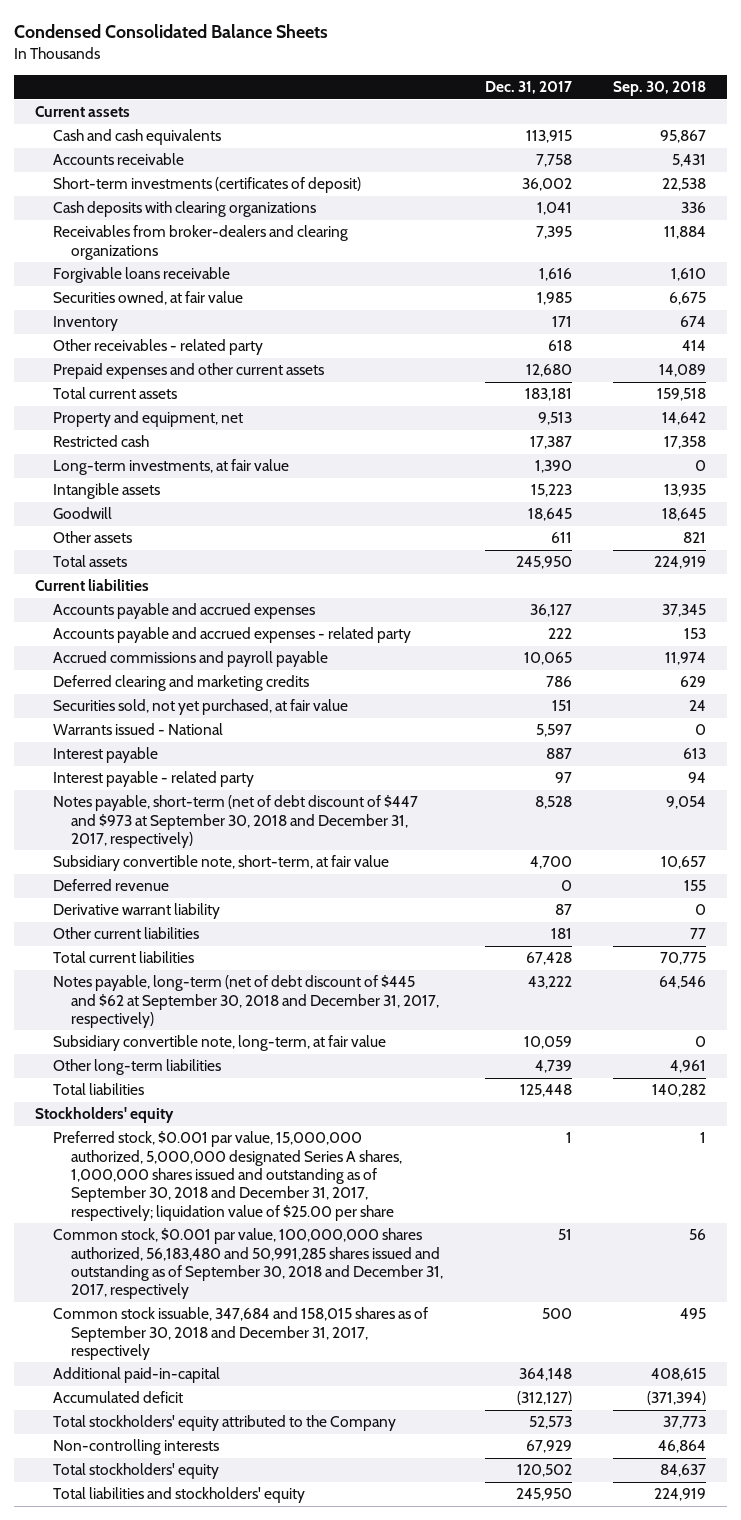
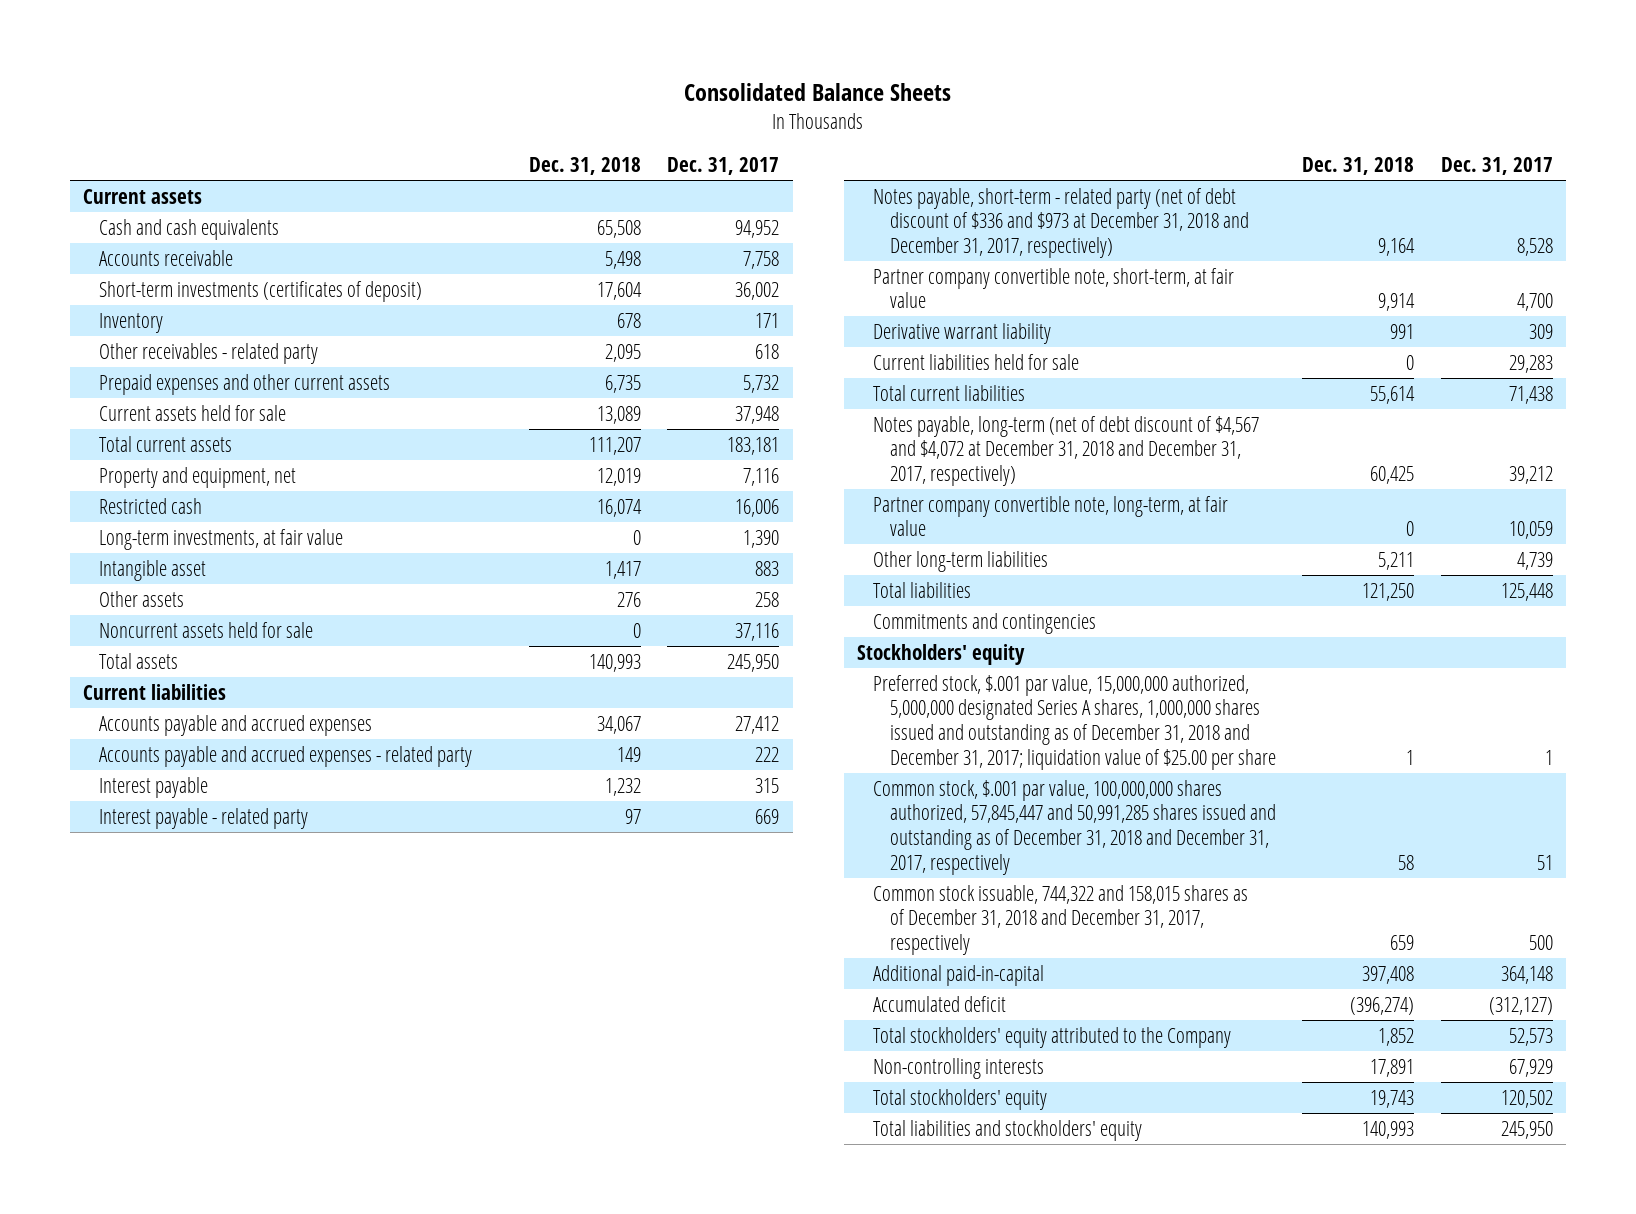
[14,24,329,39] Condensed Consolidated Balance Sheets -> [684,83,952,102] Consolidated Balance Sheets
[612,81,706,97] Sep. 30, 2018 -> none
none -> [528,156,641,175] Dec. 31, 2018
[525,130,572,144] 113,915 -> [735,219,780,238] 94,952
[52,201,316,218] Cash deposits with clearing organizations -> none
[52,225,348,260] Receivables from broker-dealers and clearing organizations -> none
[52,267,230,284] Forgivable loans receivable -> none
[52,291,243,306] Securities owned, at fair value -> none
[525,364,572,378] 12,680 -> [743,374,780,393] 5,732
none -> [99,404,287,421] Current assets held for sale
[537,412,572,426] 9,513 -> [743,467,780,486] 7,116
[529,436,572,450] 17,387 -> [735,498,780,517] 16,006
[52,507,112,520] Goodwill -> none
[52,483,160,500] Intangible assets -> [99,559,207,581] Intangible asset
[530,484,572,498] 15,223 -> [755,560,780,576] 883
[550,532,572,544] 611 -> [755,591,780,607] 258
none -> [99,621,314,638] Noncurrent assets held for sale
[529,604,572,618] 36,127 -> [735,715,780,734] 27,412
[52,651,328,668] Accrued commissions and payroll payable -> none
[52,675,309,692] Deferred clearing and marketing credits -> none
[52,699,348,716] Securities sold, not yet purchased, at fair value -> none
[52,723,223,736] Warrants issued - National -> none
[52,879,169,892] Deferred revenue -> none
[52,927,199,940] Other current liabilities -> none
[545,748,572,760] 887 -> [755,777,780,793] 315
[554,772,572,784] 97 -> [755,808,780,824] 669
[52,795,418,848] Notes payable, short-term (net of debt discount of $447 and $973 at September 30, 2018 and December 31, 2017, respectively) -> [873,187,1249,258] Notes payable, short-term - related party (net of debt discount of $336 and $973 at December 31, 2018 and December 31, 2017, respectively)
[52,855,389,872] Subsidiary convertible note, short-term, at fair value -> [873,267,1235,309] Partner company convertible note, short-term, at fair value
[554,904,572,916] 87 -> [1529,323,1554,339] 309
none -> [873,353,1080,370] Current liabilities held for sale
[525,952,572,966] 67,428 -> [1509,385,1554,404] 71,438
[52,975,440,1028] Notes payable, long-term (net of debt discount of $445 and $62 at September 30, 2018 and December 31, 2017, respectively) -> [873,415,1260,486] Notes payable, long-term (net of debt discount of $4,567 and $4,072 at December 31, 2018 and December 31, 2017, respectively)
[527,976,572,990] 43,222 -> [1509,465,1554,484] 39,212
[52,1035,386,1052] Subsidiary convertible note, long-term, at fair value -> [873,495,1229,537] Partner company convertible note, long-term, at fair value
none -> [873,612,1097,634] Commitments and contingencies
[52,1131,403,1221] Preferred stock, $0.001 par value, 15,000,000 authorized, 5,000,000 designated Series A shares, 1,000,000 shares issued and outstanding as of September 30, 2018 and December 31, 2017, respectively; liquidation value of $25.00 per share -> [873,674,1276,770] Preferred stock, $.001 par value, 15,000,000 authorized, 5,000,000 designated Series A shares, 1,000,000 shares issued and outstanding as of December 31, 2018 and December 31, 2017; liquidation value of $25.00 per share
[52,1228,444,1300] Common stock, $0.001 par value, 100,000,000 shares authorized, 56,183,480 and 50,991,285 shares issued and outstanding as of September 30, 2018 and December 31, 2017, respectively -> [873,779,1276,875] Common stock, $.001 par value, 100,000,000 shares authorized, 57,845,447 and 50,991,285 shares issued and outstanding as of December 31, 2018 and December 31, 2017, respectively
[52,1307,428,1360] Common stock issuable, 347,684 and 158,015 shares as of September 30, 2018 and December 31, 2017, respectively -> [873,884,1249,955] Common stock issuable, 744,322 and 158,015 shares as of December 31, 2018 and December 31, 2017, respectively

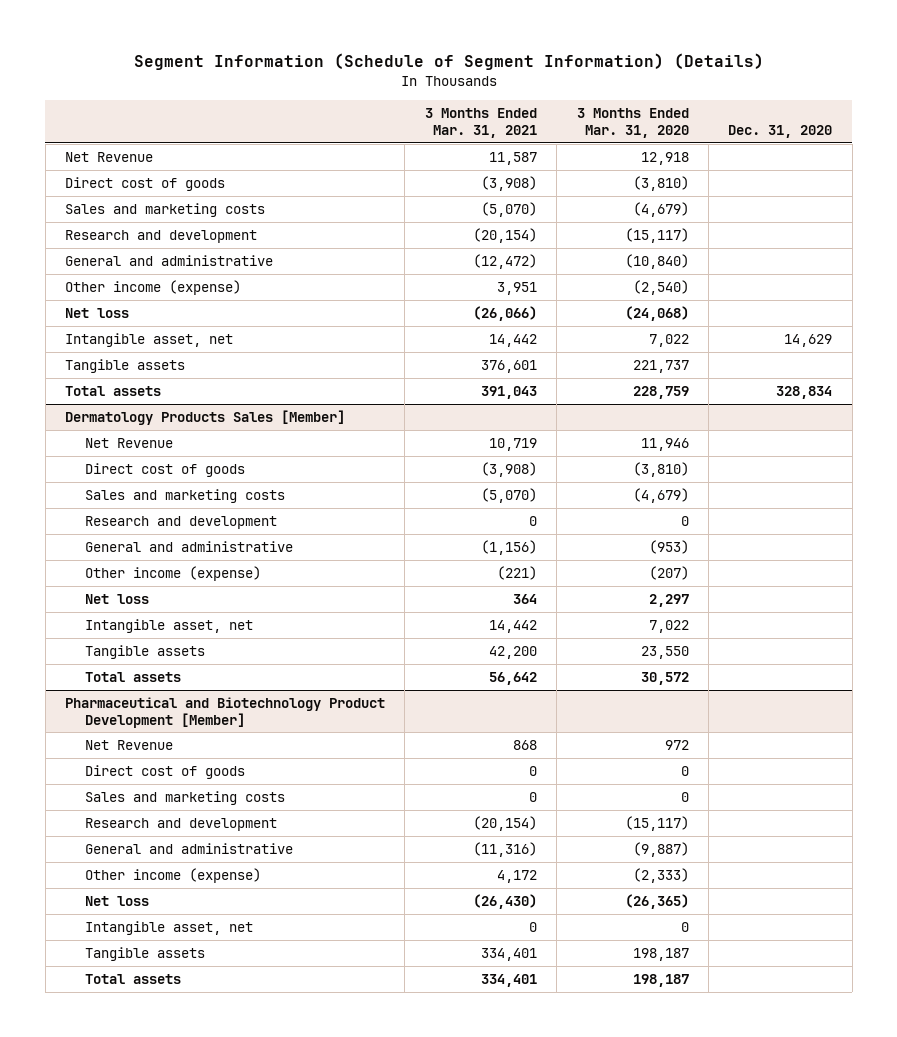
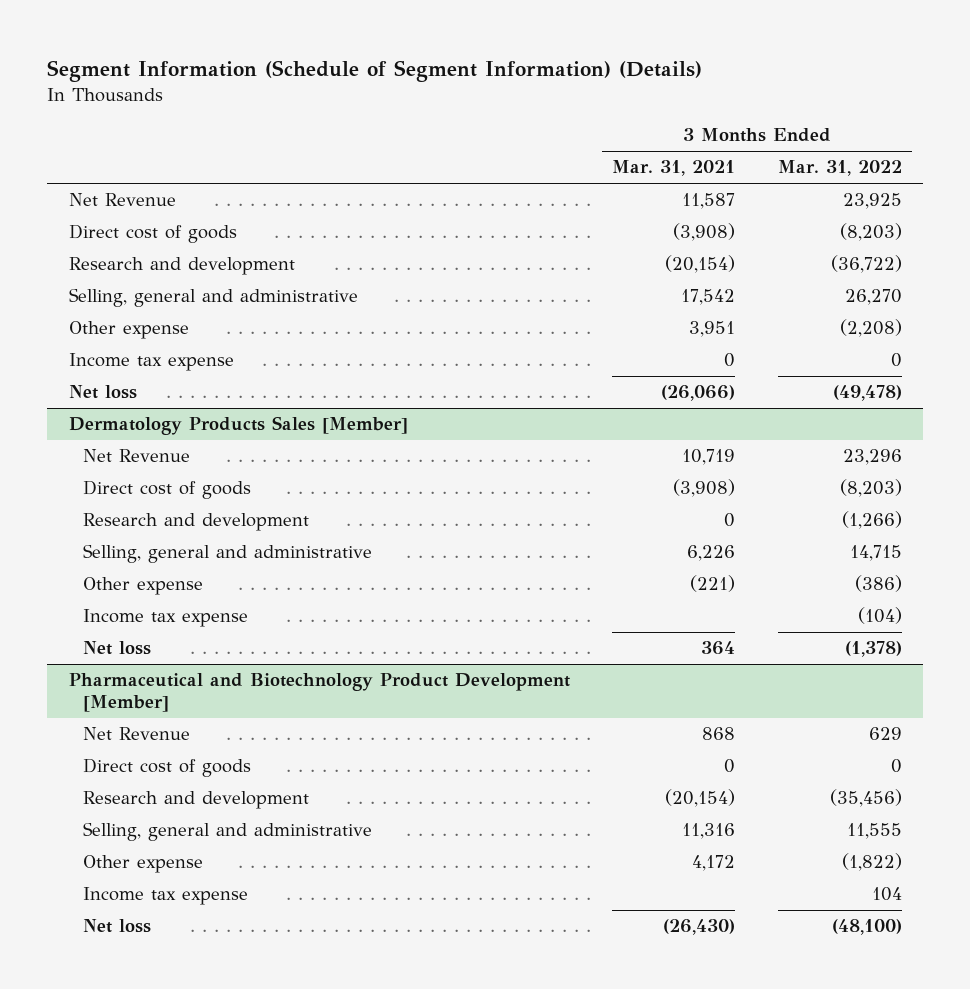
[576,108,689,138] 3 Months Ended Mar. 31, 2020 -> none
[728,124,833,138] Dec. 31, 2020 -> none
none -> [777,160,902,177] Mar. 31, 2022
[65,203,266,218] Sales and marketing costs -> none
[65,255,274,267] General and administrative -> [68,288,358,308] Selling, general and administrative
[472,254,537,270] (12,472) -> [681,289,736,306] 17,542
[65,280,242,296] Other income (expense) -> [68,321,189,340] Other expense
none -> [68,353,234,372] Income tax expense
[65,333,234,348] Intangible asset, net -> none
[65,359,186,374] Tangible assets -> none
[65,386,162,397] Total assets -> none
[85,489,286,504] Sales and marketing costs -> none
[85,541,294,553] General and administrative -> [83,544,373,564] Selling, general and administrative
[480,540,537,556] (1,156) -> [687,545,736,562] 6,226
[85,566,262,582] Other income (expense) -> [83,577,204,596] Other expense
none -> [83,609,249,628] Income tax expense
[85,619,254,634] Intangible asset, net -> none
[85,645,206,660] Tangible assets -> none
[85,672,182,683] Total assets -> none
[85,791,286,806] Sales and marketing costs -> none
[85,843,294,855] General and administrative -> [83,822,373,842] Selling, general and administrative
[472,842,537,858] (11,316) -> [682,823,736,840] 11,316
[85,868,262,884] Other income (expense) -> [83,855,204,874] Other expense
none -> [83,887,249,906] Income tax expense
[85,921,254,936] Intangible asset, net -> none
[85,947,206,962] Tangible assets -> none
[85,974,182,985] Total assets -> none

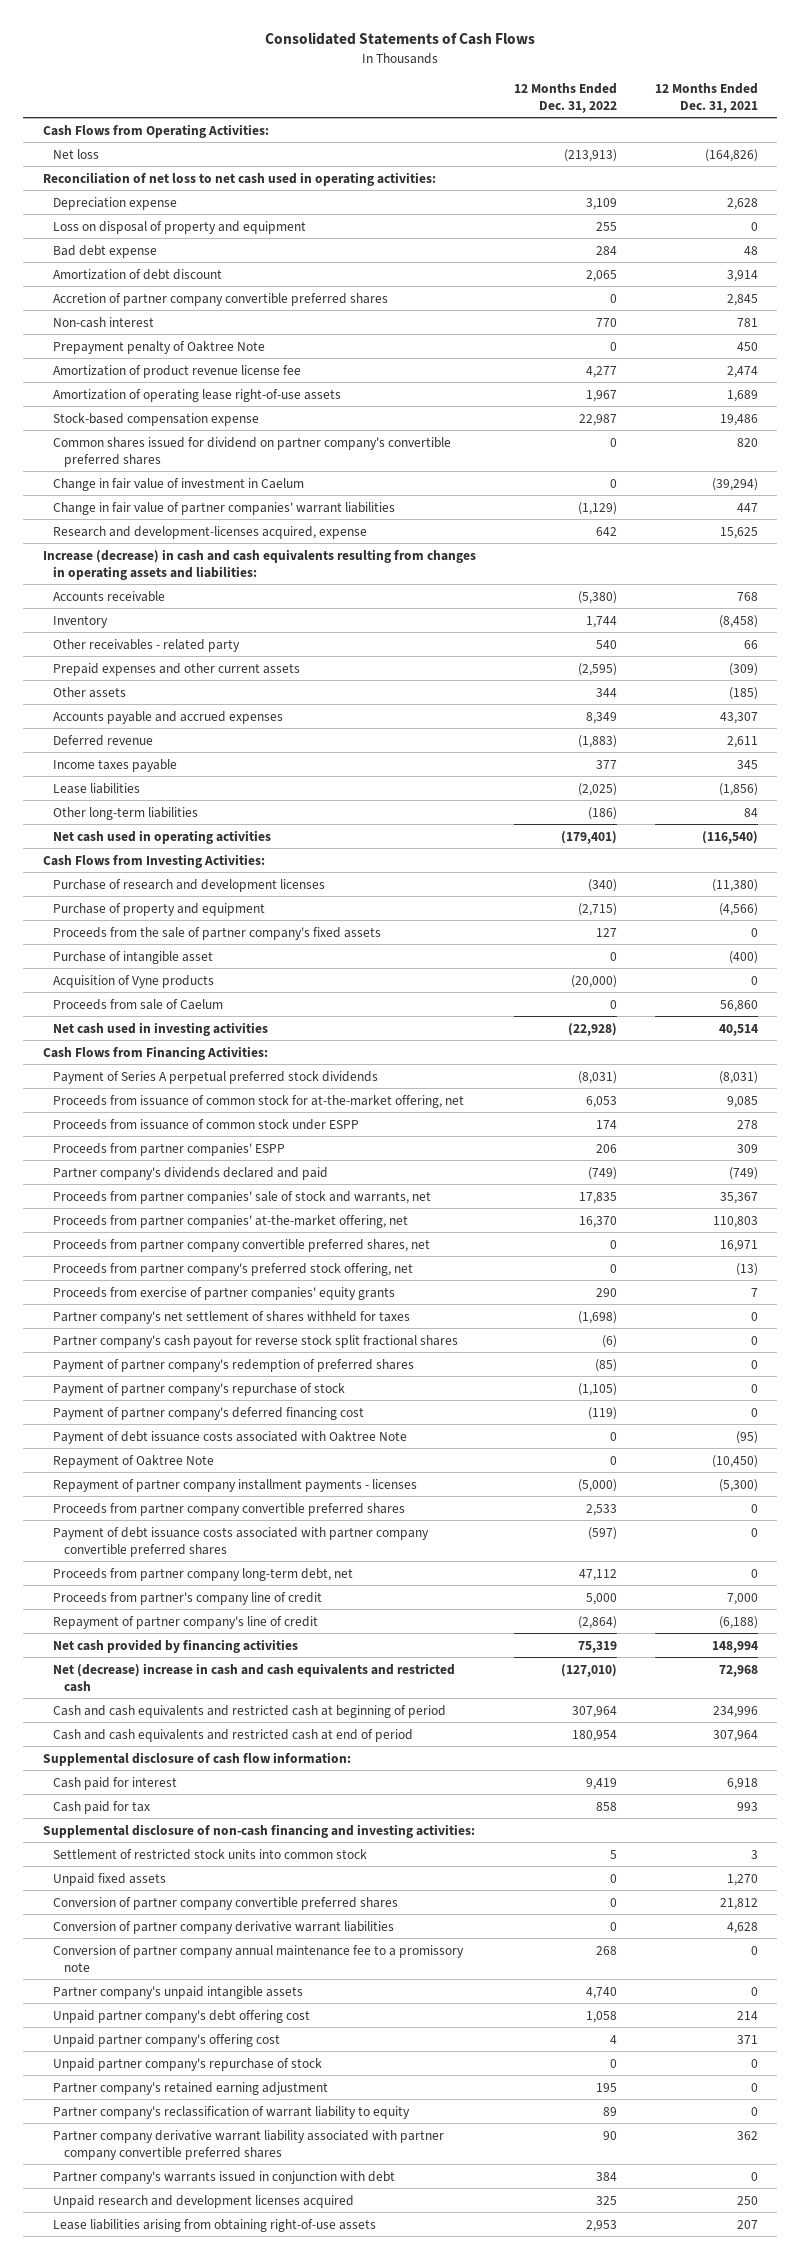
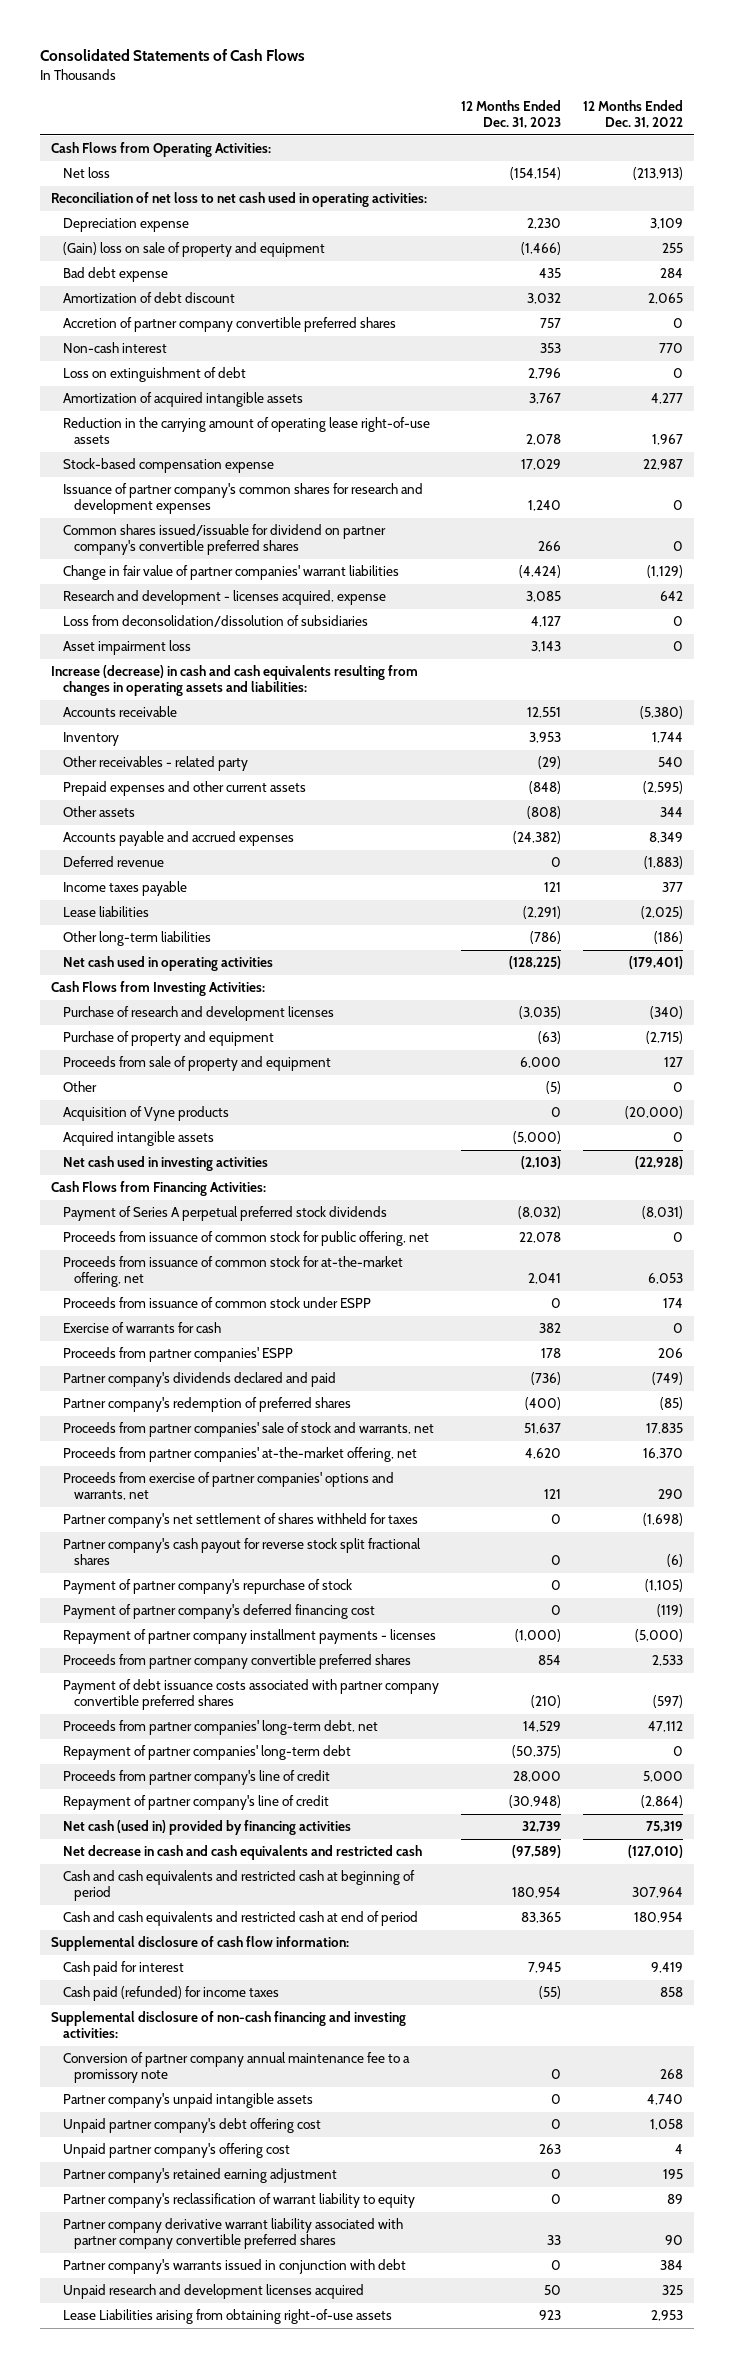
[654,82,758,113] 12 Months Ended Dec. 31, 2021 -> none
none -> [460,99,561,128] 12 Months Ended Dec. 31, 2023
[53,220,307,234] Loss on disposal of property and equipment -> [62,242,325,258] (Gain) loss on sale of property and equipment
[53,340,266,354] Prepayment penalty of Oaktree Note -> none
none -> [62,367,246,383] Loss on extinguishment of debt
[53,364,302,378] Amortization of product revenue license fee -> [62,392,303,408] Amortization of acquired intangible assets
[53,388,342,402] Amortization of operating lease right-of-use assets -> [62,417,430,445] Reduction in the carrying amount of operating lease right-of-use assets
[53,477,305,491] Change in fair value of investment in Caelum -> none
none -> [62,483,423,515] Issuance of partner company's common shares for research and development expenses
[53,436,452,467] Common shares issued for dividend on partner company's convertible preferred shares -> [62,524,386,556] Common shares issued/issuable for dividend on partner company's convertible preferred shares
[53,525,368,539] Research and development-licenses acquired, expense -> [62,590,386,606] Research and development - licenses acquired, expense
none -> [62,615,368,628] Loss from deconsolidation/dissolution of subsidiaries
none -> [62,640,191,656] Asset impairment loss
[53,950,214,964] Purchase of intangible asset -> none
[53,926,382,940] Proceeds from the sale of partner company's fixed assets -> [62,1056,331,1072] Proceeds from sale of property and equipment
none -> [62,1081,97,1093] Other
[53,998,224,1010] Proceeds from sale of Caelum -> none
none -> [62,1131,214,1147] Acquired intangible assets
none -> [62,1231,429,1247] Proceeds from issuance of common stock for public offering, net
none -> [62,1322,221,1334] Exercise of warrants for cash
none -> [62,1397,351,1413] Partner company's redemption of preferred shares
[53,1238,431,1252] Proceeds from partner company convertible preferred shares, net -> none
[53,1262,414,1276] Proceeds from partner company's preferred stock offering, net -> none
[53,1286,396,1300] Proceeds from exercise of partner companies' equity grants -> [62,1472,394,1501] Proceeds from exercise of partner companies' options and warrants, net
[53,1358,415,1372] Payment of partner company's redemption of preferred shares -> none
[53,1430,408,1444] Payment of debt issuance costs associated with Oaktree Note -> none
[53,1454,215,1468] Repayment of Oaktree Note -> none
[53,1567,354,1581] Proceeds from partner company long-term debt, net -> [62,1720,378,1736] Proceeds from partner companies' long-term debt, net
none -> [62,1745,351,1761] Repayment of partner companies' long-term debt
[53,1591,323,1605] Proceeds from partner's company line of credit -> [62,1770,330,1786] Proceeds from partner company's line of credit
[53,1638,299,1653] Net cash provided by financing activities -> [62,1820,351,1836] Net cash (used in) provided by financing activities
[53,1662,456,1692] Net (decrease) increase in cash and cash equivalents and restricted cash -> [62,1845,422,1861] Net decrease in cash and cash equivalents and restricted cash
[53,1800,151,1814] Cash paid for tax -> [62,1986,279,2002] Cash paid (refunded) for income taxes
[53,1848,368,1860] Settlement of restricted stock units into common stock -> none
[53,1872,167,1886] Unpaid fixed assets -> none
[53,1896,399,1910] Conversion of partner company convertible preferred shares -> none
[53,1920,395,1934] Conversion of partner company derivative warrant liabilities -> none
[53,2057,323,2071] Unpaid partner company's repurchase of stock -> none
[53,2218,377,2232] Lease liabilities arising from obtaining right-of-use assets -> [62,2309,392,2325] Lease Liabilities arising from obtaining right-of-use assets

